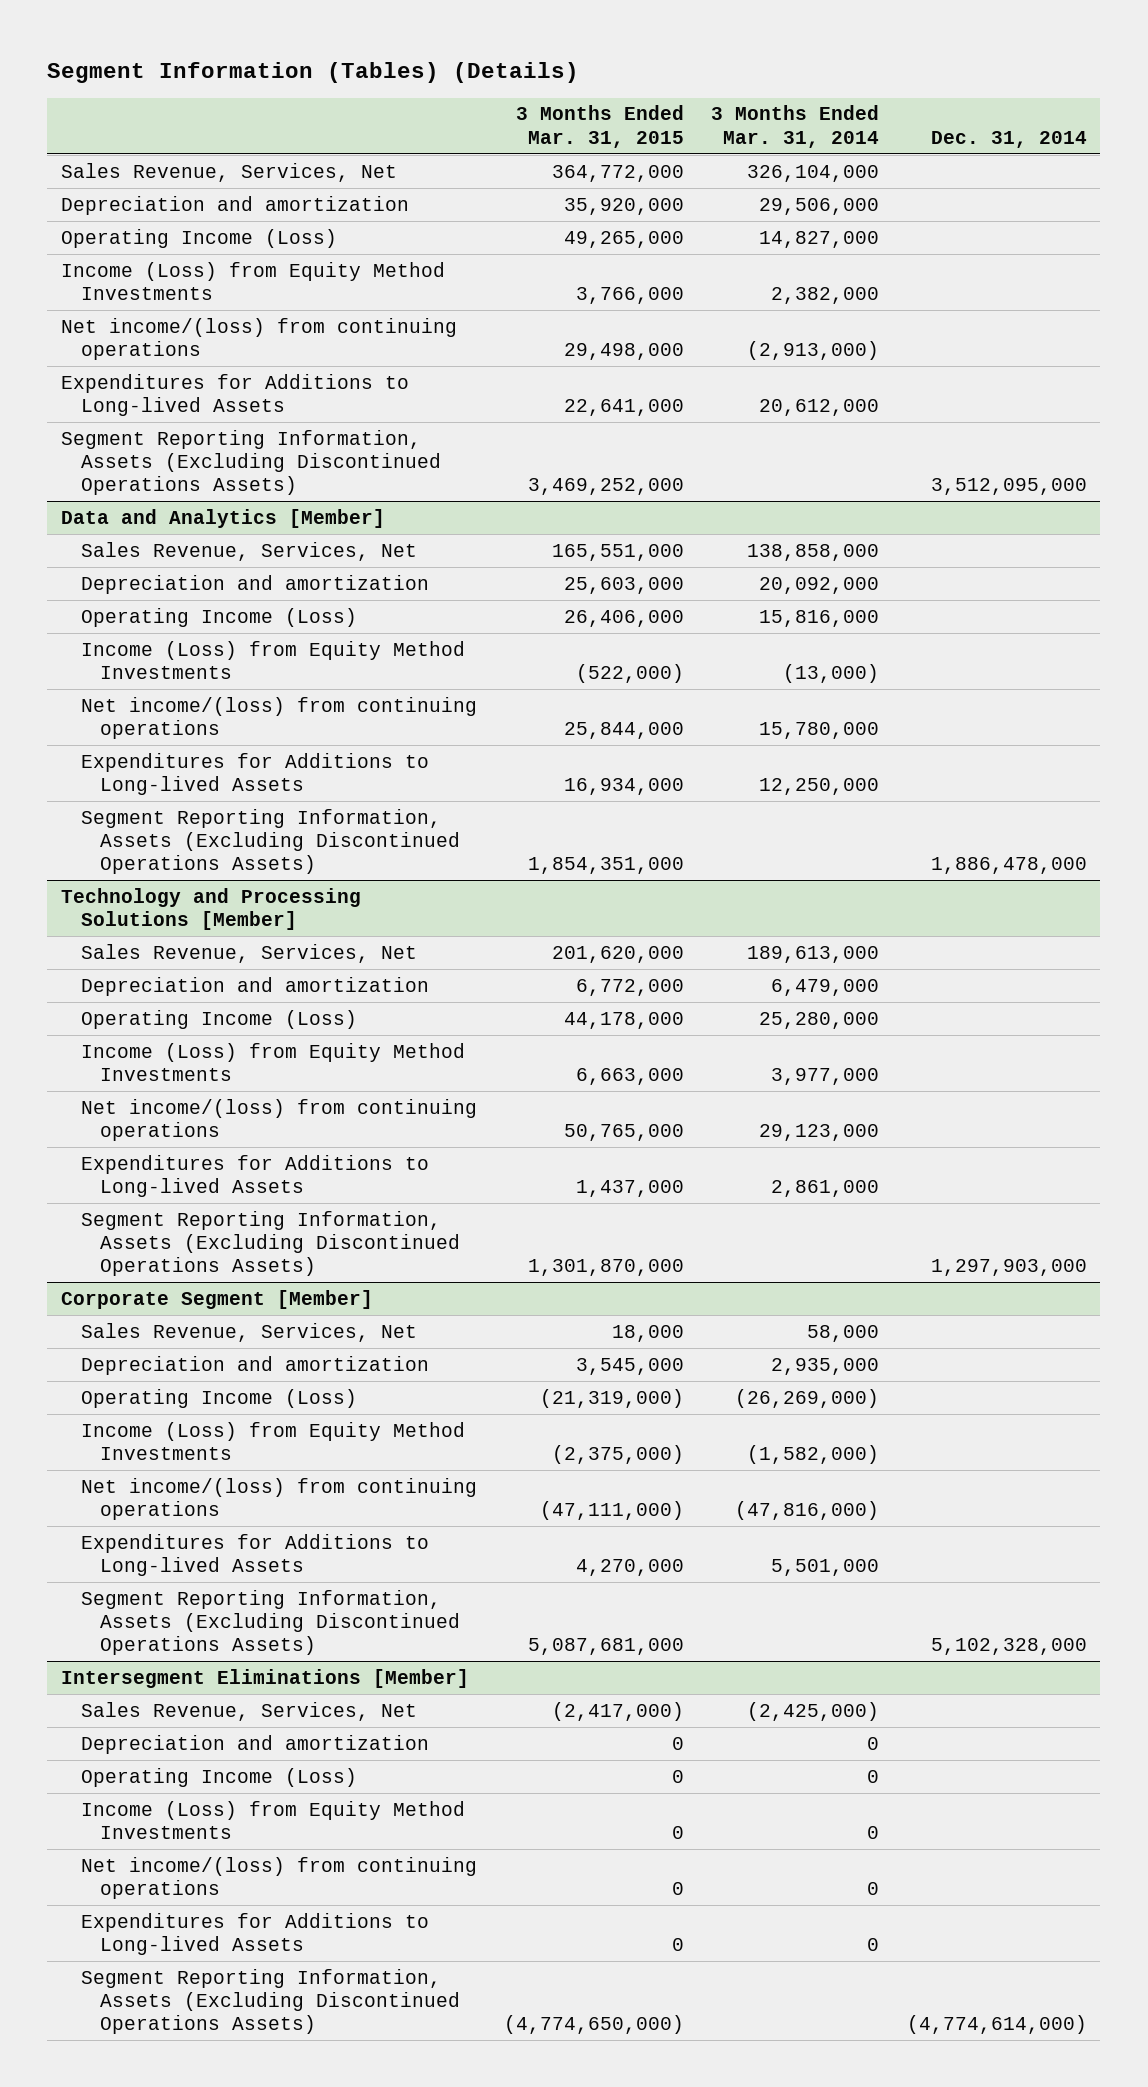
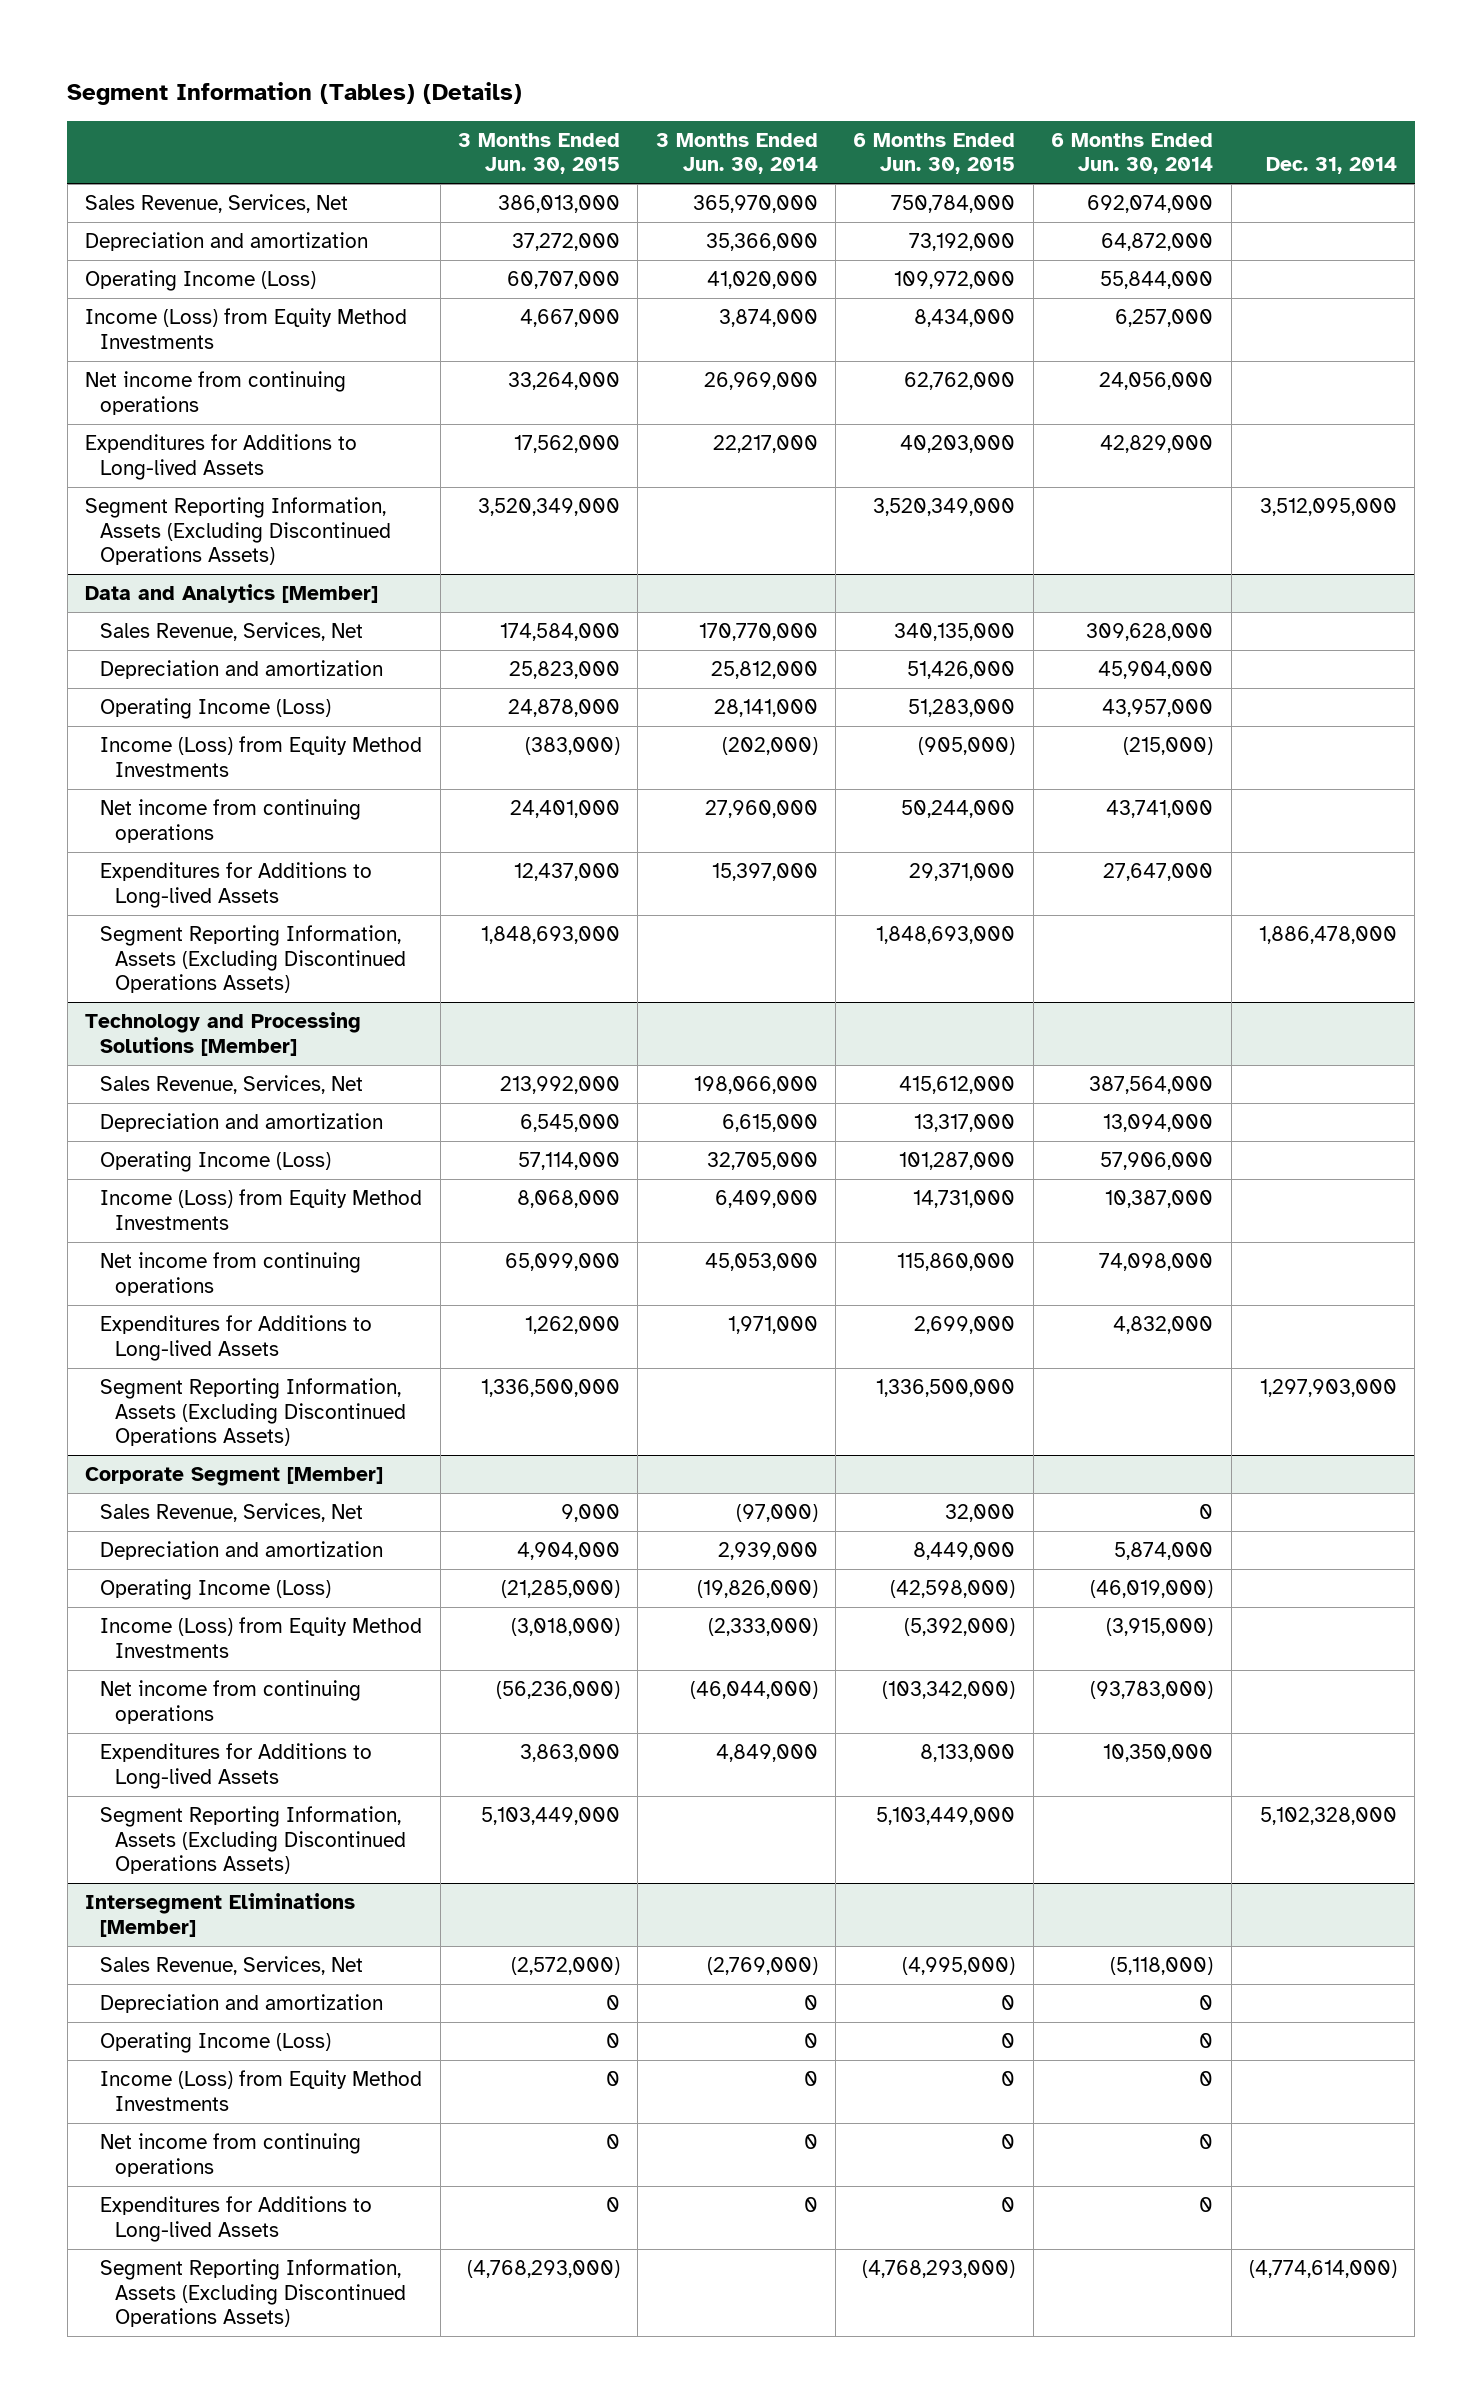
[515,105,684,148] 3 Months Ended Mar. 31, 2015 -> none
[711,105,880,148] 3 Months Ended Mar. 31, 2014 -> none
none -> [457,132,620,175] 3 Months Ended Jun. 30, 2015
none -> [655,132,818,175] 3 Months Ended Jun. 30, 2014
none -> [853,132,1016,175] 6 Months Ended Jun. 30, 2015
none -> [1051,132,1214,175] 6 Months Ended Jun. 30, 2014
[61,317,458,361] Net income/(loss) from continuing operations -> [85,371,347,415] Net income from continuing operations
[80,696,477,740] Net income/(loss) from continuing operations -> [100,799,362,843] Net income from continuing operations
[80,1098,477,1142] Net income/(loss) from continuing operations -> [100,1252,362,1296] Net income from continuing operations
[80,1477,477,1521] Net income/(loss) from continuing operations -> [100,1680,362,1724] Net income from continuing operations
[80,1856,477,1900] Net income/(loss) from continuing operations -> [100,2133,362,2177] Net income from continuing operations

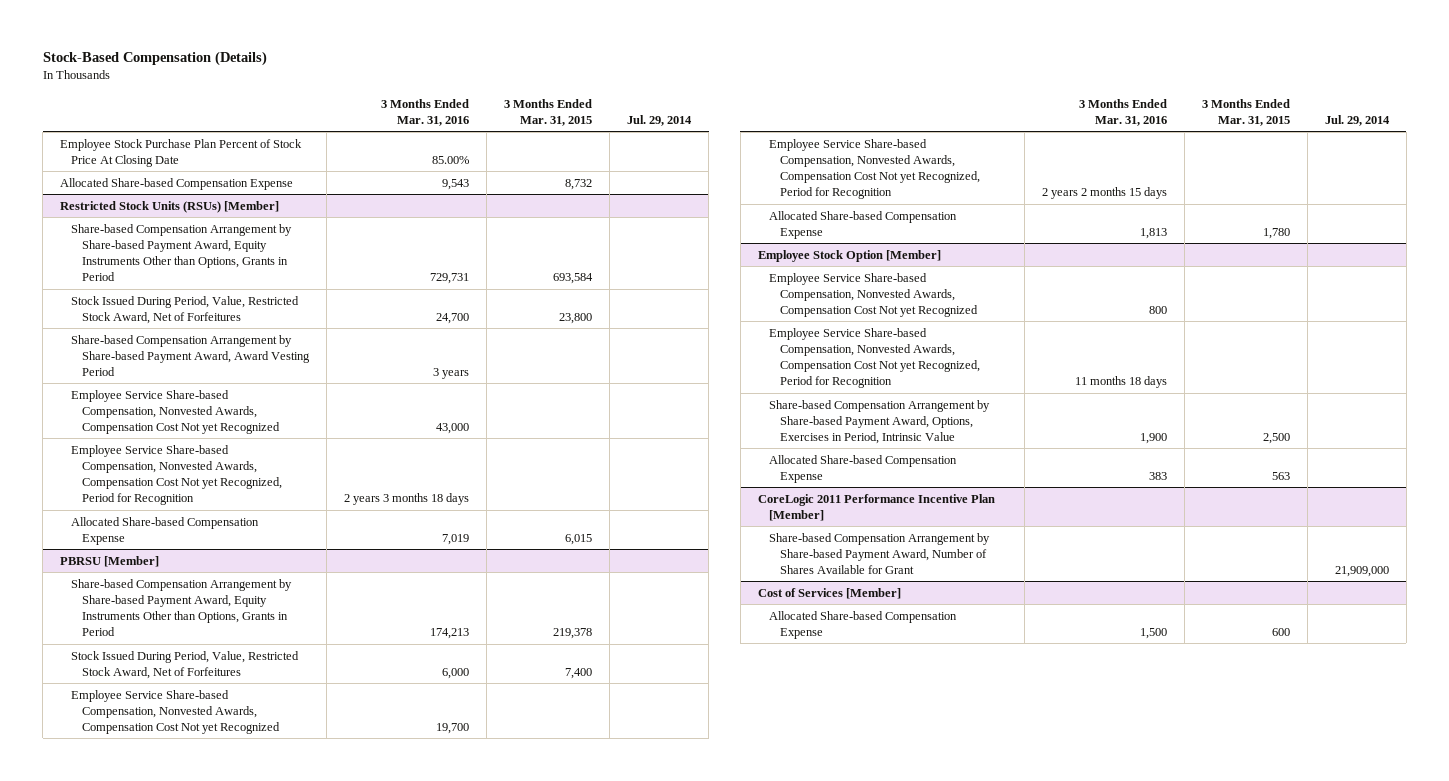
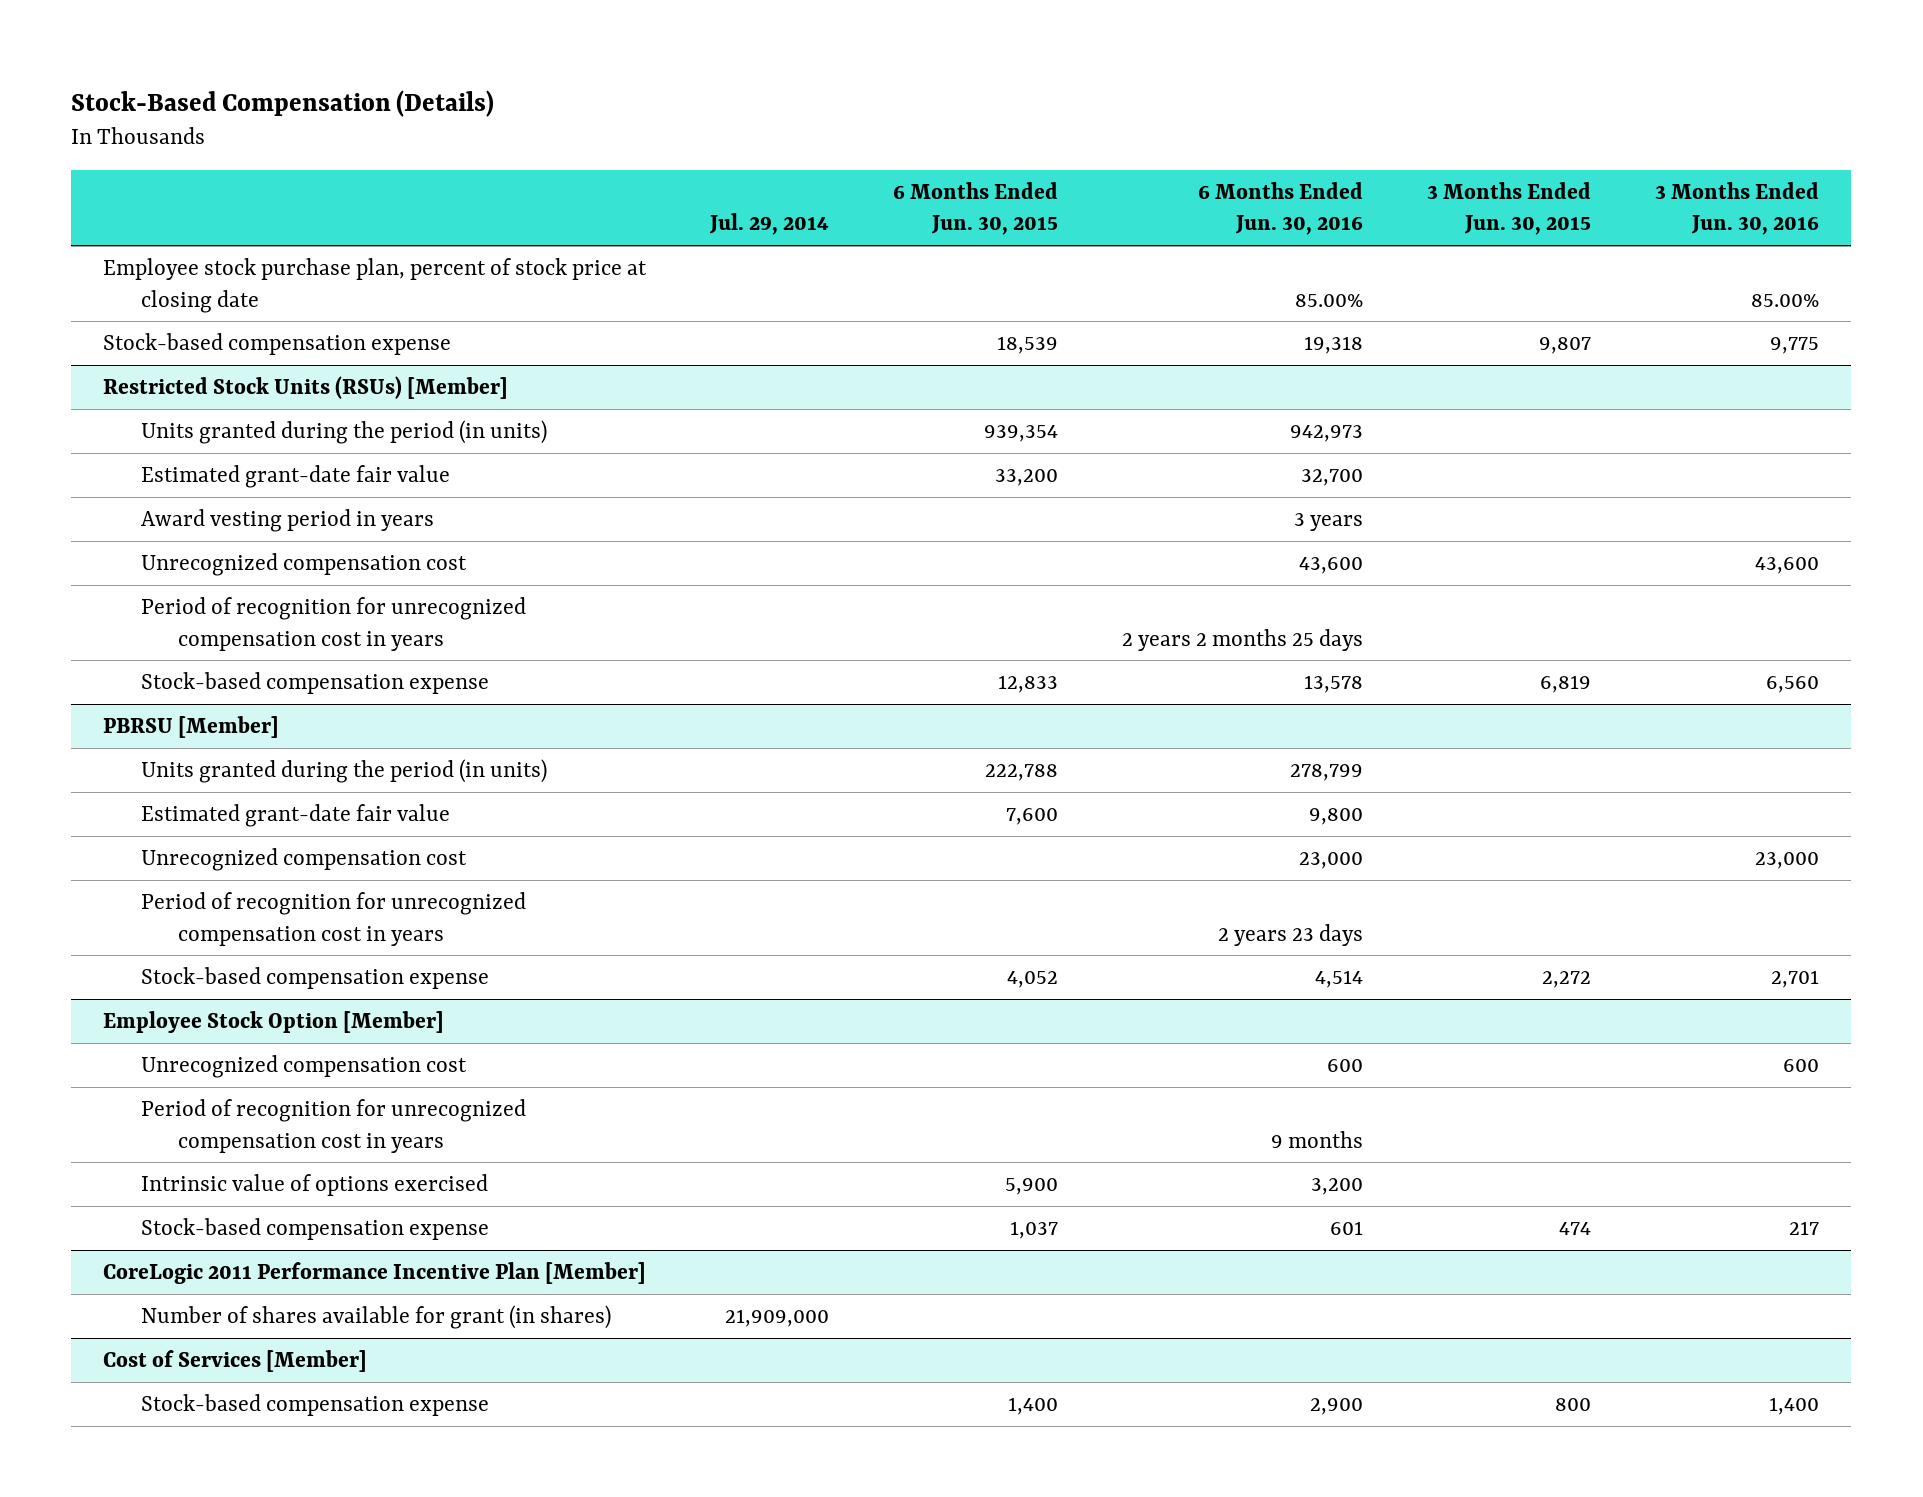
[381,98,470,126] 3 Months Ended Mar. 31, 2016 -> none
[504,98,593,126] 3 Months Ended Mar. 31, 2015 -> none
none -> [893,181,1059,236] 6 Months Ended Jun. 30, 2015
none -> [1198,181,1364,236] 6 Months Ended Jun. 30, 2016
none -> [1427,181,1592,236] 3 Months Ended Jun. 30, 2015
none -> [1655,181,1820,236] 3 Months Ended Jun. 30, 2016
[60,138,303,167] Employee Stock Purchase Plan Percent of Stock Price At Closing Date -> [103,258,648,313] Employee stock purchase plan, percent of stock price at closing date
[60,177,294,190] Allocated Share-based Compensation Expense -> [103,333,452,356] Stock-based compensation expense
[71,223,293,282] Share-based Compensation Arrangement by Share-based Payment Award, Equity Instruments Other than Options, Grants in Period -> [140,420,547,445] Units granted during the period (in units)
[71,295,300,324] Stock Issued During Period, Value, Restricted Stock Award, Net of Forfeitures -> [140,465,450,489] Estimated grant-date fair value
[71,334,311,377] Share-based Compensation Arrangement by Share-based Payment Award, Award Vesting Period -> [140,509,434,533] Award vesting period in years
[71,389,281,435] Employee Service Share-based Compensation, Nonvested Awards, Compensation Cost Not yet Recognized -> [140,553,467,577] Unrecognized compensation cost
[71,444,283,506] Employee Service Share-based Compensation, Nonvested Awards, Compensation Cost Not yet Recognized, Period for Recognition -> [140,597,526,651] Period of recognition for unrecognized compensation cost in years
[71,516,260,545] Allocated Share-based Compensation Expense -> [140,672,489,695] Stock-based compensation expense
[71,578,293,637] Share-based Compensation Arrangement by Share-based Payment Award, Equity Instruments Other than Options, Grants in Period -> [140,759,547,784] Units granted during the period (in units)
[71,650,300,679] Stock Issued During Period, Value, Restricted Stock Award, Net of Forfeitures -> [140,804,450,828] Estimated grant-date fair value
[71,689,281,735] Employee Service Share-based Compensation, Nonvested Awards, Compensation Cost Not yet Recognized -> [140,848,467,872] Unrecognized compensation cost
[768,138,981,200] Employee Service Share-based Compensation, Nonvested Awards, Compensation Cost Not yet Recognized, Period for Recognition -> [140,892,526,946] Period of recognition for unrecognized compensation cost in years
[768,210,957,239] Allocated Share-based Compensation Expense -> [140,967,489,990] Stock-based compensation expense
[768,272,979,318] Employee Service Share-based Compensation, Nonvested Awards, Compensation Cost Not yet Recognized -> [140,1055,467,1079] Unrecognized compensation cost
[768,327,981,389] Employee Service Share-based Compensation, Nonvested Awards, Compensation Cost Not yet Recognized, Period for Recognition -> [140,1099,526,1153] Period of recognition for unrecognized compensation cost in years
[768,399,990,445] Share-based Compensation Arrangement by Share-based Payment Award, Options, Exercises in Period, Intrinsic Value -> [140,1174,488,1197] Intrinsic value of options exercised
[768,454,957,483] Allocated Share-based Compensation Expense -> [140,1218,489,1241] Stock-based compensation expense
[768,532,990,575] Share-based Compensation Arrangement by Share-based Payment Award, Number of Shares Available for Grant -> [140,1305,611,1330] Number of shares available for grant (in shares)
[768,610,957,639] Allocated Share-based Compensation Expense -> [140,1394,489,1417] Stock-based compensation expense

